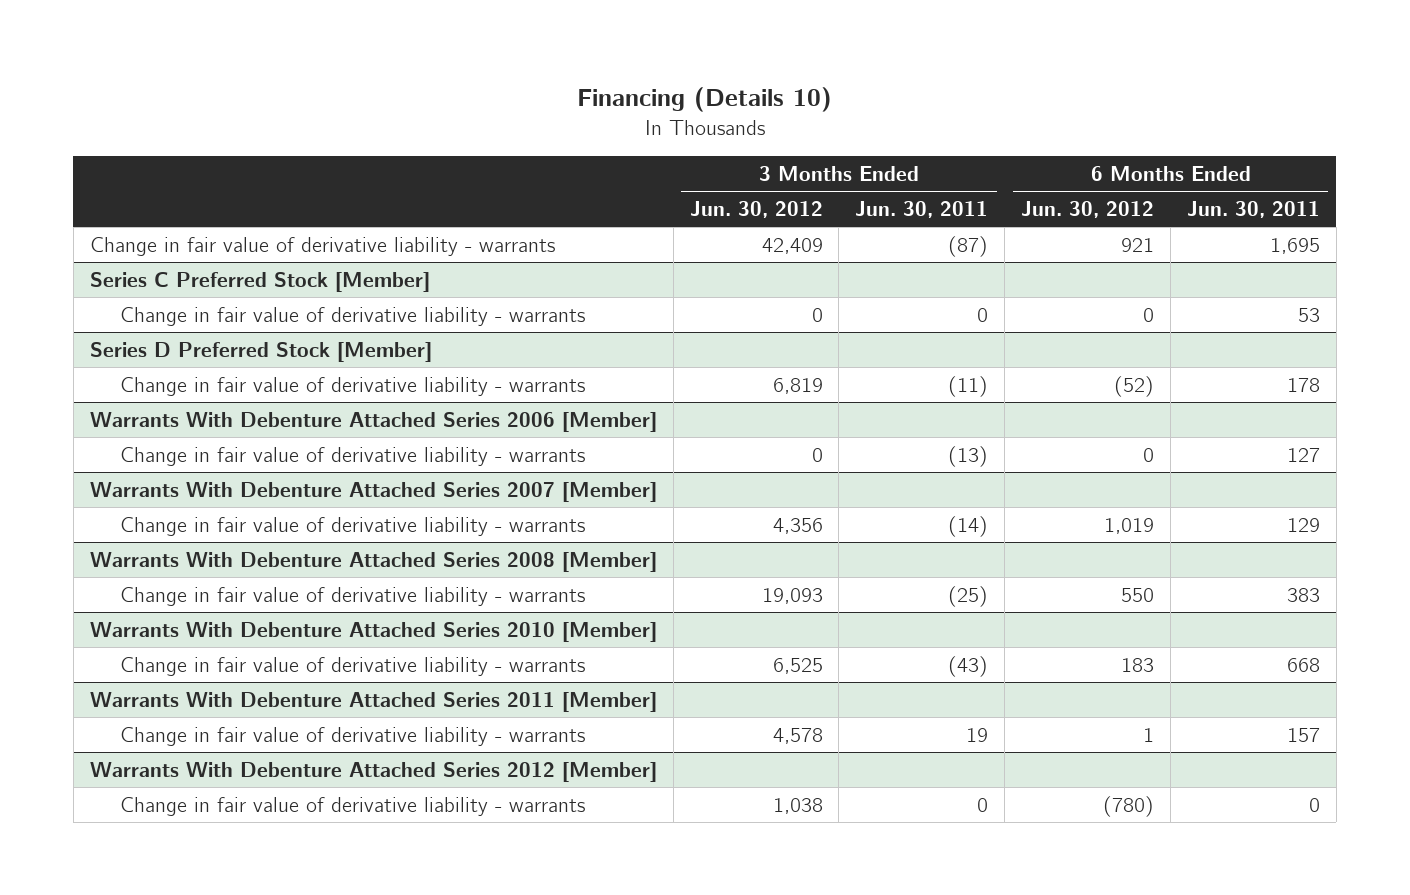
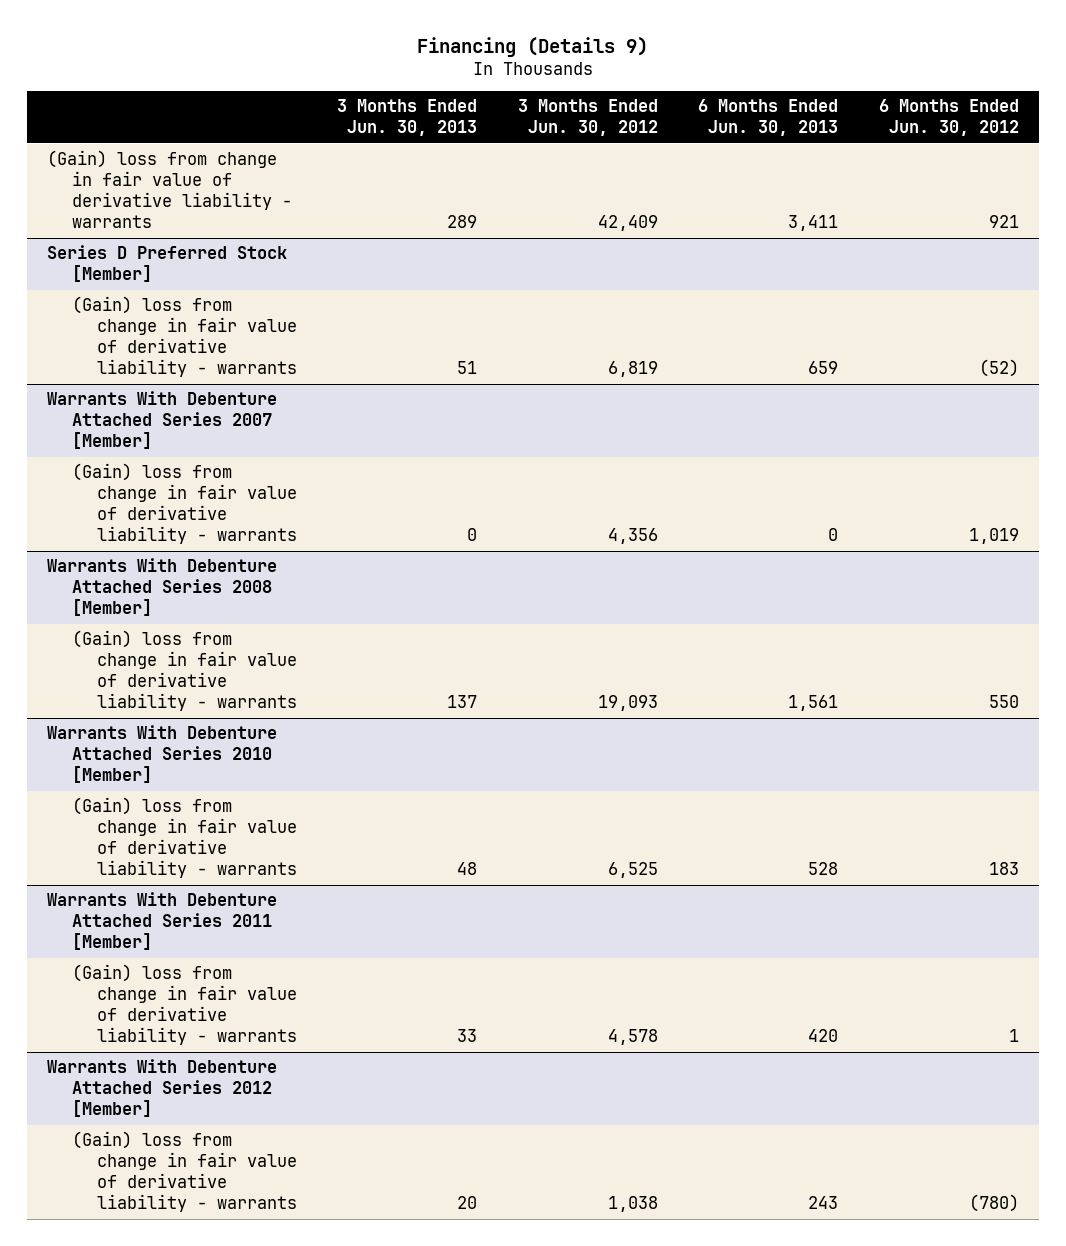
[576,87,832,113] Financing (Details 10) -> [417,36,649,57] Financing (Details 9)
[855,201,989,219] Jun. 30, 2011 -> none
[1186,201,1320,219] Jun. 30, 2011 -> none
none -> [337,99,478,137] 3 Months Ended Jun. 30, 2013
none -> [698,99,839,137] 6 Months Ended Jun. 30, 2013
[89,271,430,292] Series C Preferred Stock [Member] -> none
[120,306,586,326] Change in fair value of derivative liability - warrants -> none
[89,236,555,256] Change in fair value of derivative liability - warrants -> [47,150,293,229] (Gain) loss from change in fair value of derivative liability - warrants
[89,411,657,432] Warrants With Debenture Attached Series 2006 [Member] -> none
[120,446,586,466] Change in fair value of derivative liability - warrants -> none
[120,376,586,396] Change in fair value of derivative liability - warrants -> [72,296,297,378] (Gain) loss from change in fair value of derivative liability - warrants
[120,516,586,536] Change in fair value of derivative liability - warrants -> [72,463,297,545] (Gain) loss from change in fair value of derivative liability - warrants
[120,586,586,606] Change in fair value of derivative liability - warrants -> [72,630,297,712] (Gain) loss from change in fair value of derivative liability - warrants
[120,656,586,676] Change in fair value of derivative liability - warrants -> [72,797,297,879] (Gain) loss from change in fair value of derivative liability - warrants
[120,726,586,746] Change in fair value of derivative liability - warrants -> [72,964,297,1046] (Gain) loss from change in fair value of derivative liability - warrants
[120,796,586,816] Change in fair value of derivative liability - warrants -> [72,1131,297,1213] (Gain) loss from change in fair value of derivative liability - warrants

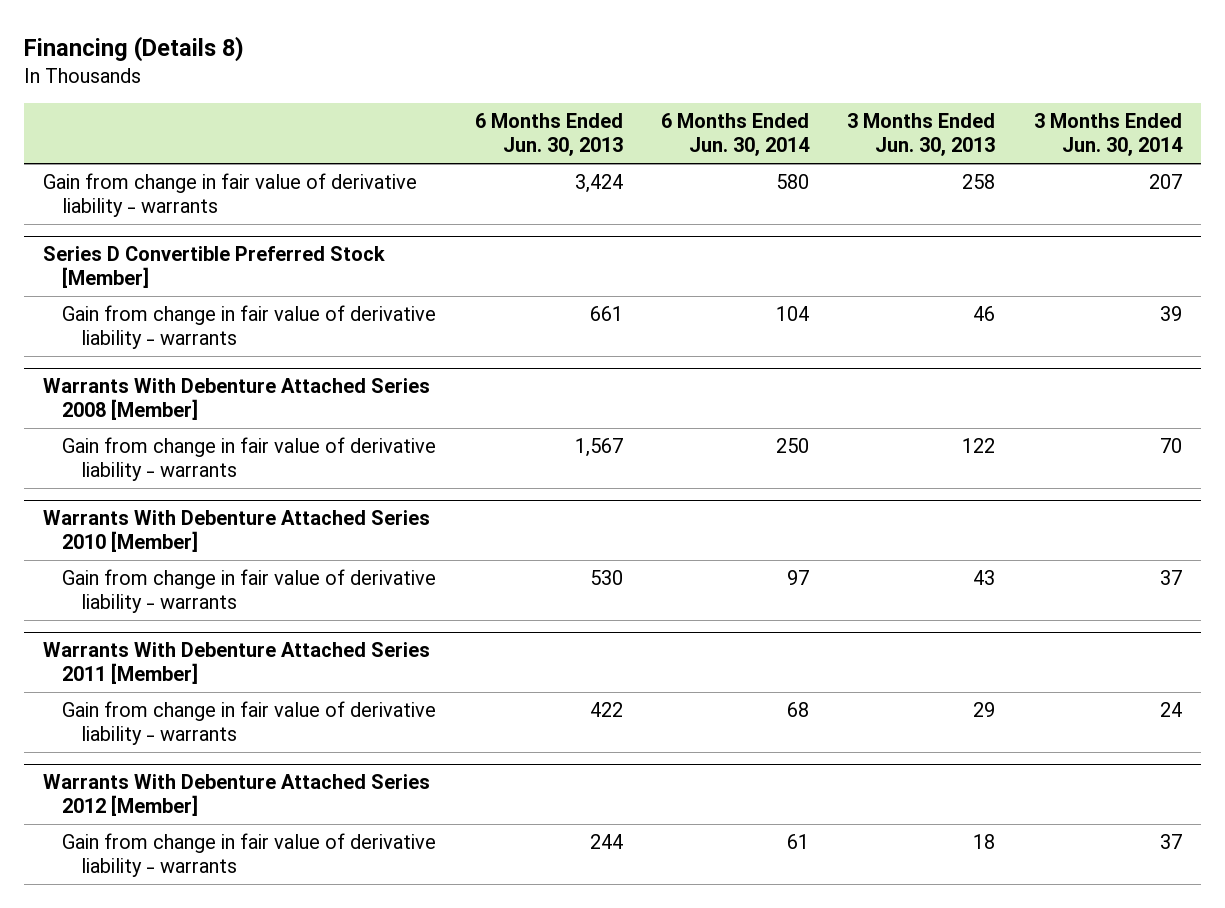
[417,36,649,57] Financing (Details 9) -> [24,35,245,62] Financing (Details 8)
[517,99,658,137] 3 Months Ended Jun. 30, 2012 -> none
[878,99,1019,137] 6 Months Ended Jun. 30, 2012 -> none
none -> [660,113,810,157] 6 Months Ended Jun. 30, 2014
none -> [1033,113,1183,157] 3 Months Ended Jun. 30, 2014
[47,391,278,450] Warrants With Debenture Attached Series 2007 [Member] -> none
[72,463,297,545] (Gain) loss from change in fair value of derivative liability - warrants -> none
[47,150,293,229] (Gain) loss from change in fair value of derivative liability - warrants -> [43,173,418,218] Gain from change in fair value of derivative liability - warrants
[447,215,478,229] 289 -> [962,174,996,190] 258
[788,215,839,232] 3,411 -> [574,174,623,194] 3,424
[47,245,288,283] Series D Preferred Stock [Member] -> [43,246,386,289] Series D Convertible Preferred Stock [Member]
[72,296,297,378] (Gain) loss from change in fair value of derivative liability - warrants -> [62,305,437,350] Gain from change in fair value of derivative liability - warrants
[457,361,478,375] 51 -> [973,306,996,322] 46
[808,361,839,375] 659 -> [589,306,623,322] 661
[72,630,297,712] (Gain) loss from change in fair value of derivative liability - warrants -> [62,437,437,482] Gain from change in fair value of derivative liability - warrants
[447,695,478,709] 137 -> [962,438,996,454] 122
[788,695,839,712] 1,561 -> [574,438,623,458] 1,567
[72,797,297,879] (Gain) loss from change in fair value of derivative liability - warrants -> [62,569,437,614] Gain from change in fair value of derivative liability - warrants
[457,862,478,876] 48 -> [973,570,996,586] 43
[808,862,839,876] 528 -> [589,570,623,586] 530
[72,964,297,1046] (Gain) loss from change in fair value of derivative liability - warrants -> [62,701,437,746] Gain from change in fair value of derivative liability - warrants
[457,1029,478,1043] 33 -> [973,702,996,718] 29
[808,1029,839,1043] 420 -> [589,702,623,718] 422
[72,1131,297,1213] (Gain) loss from change in fair value of derivative liability - warrants -> [62,833,437,878] Gain from change in fair value of derivative liability - warrants
[457,1196,478,1210] 20 -> [973,834,996,850] 18
[808,1196,839,1210] 243 -> [589,834,623,850] 244

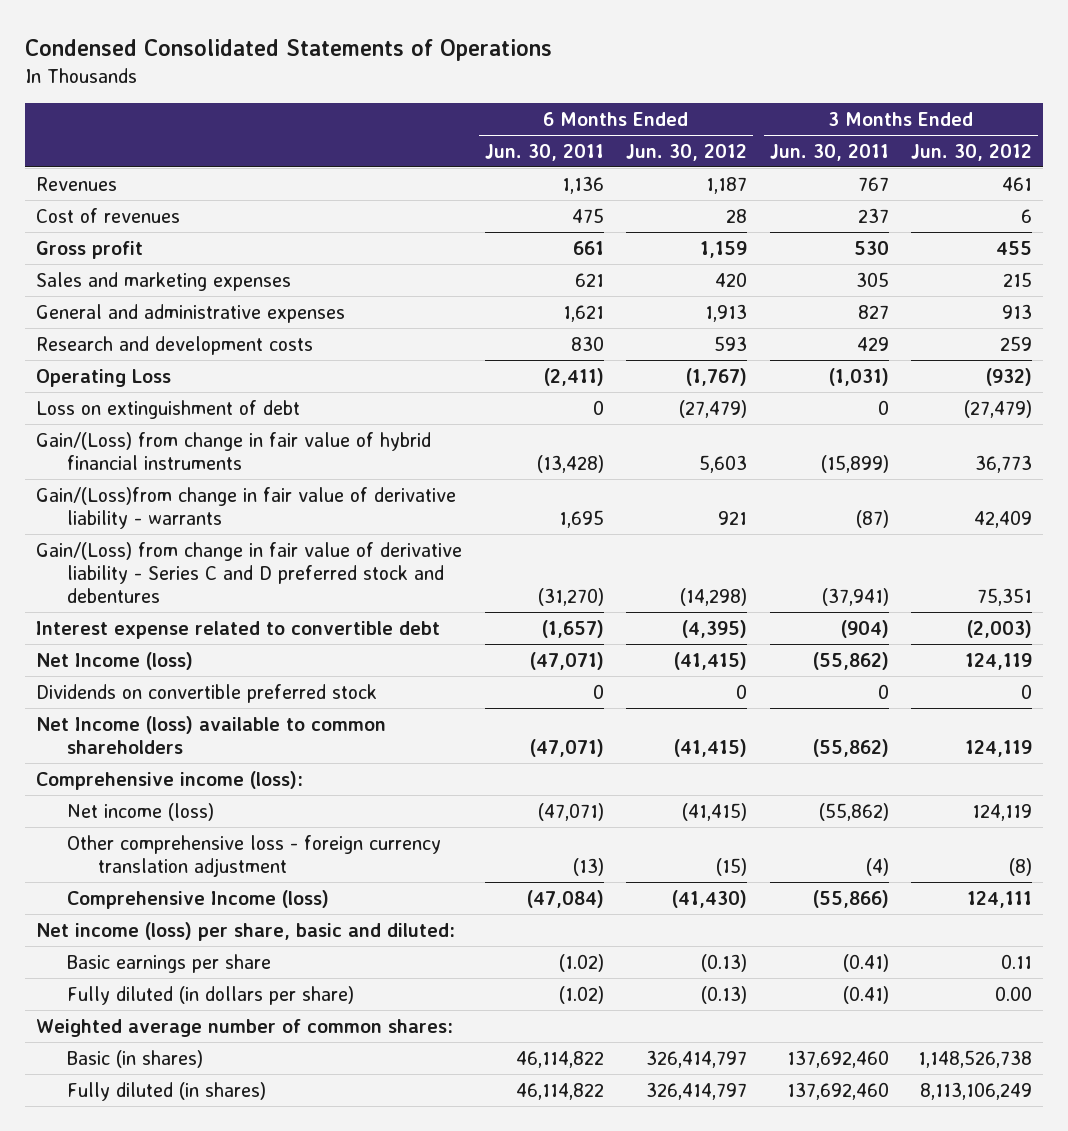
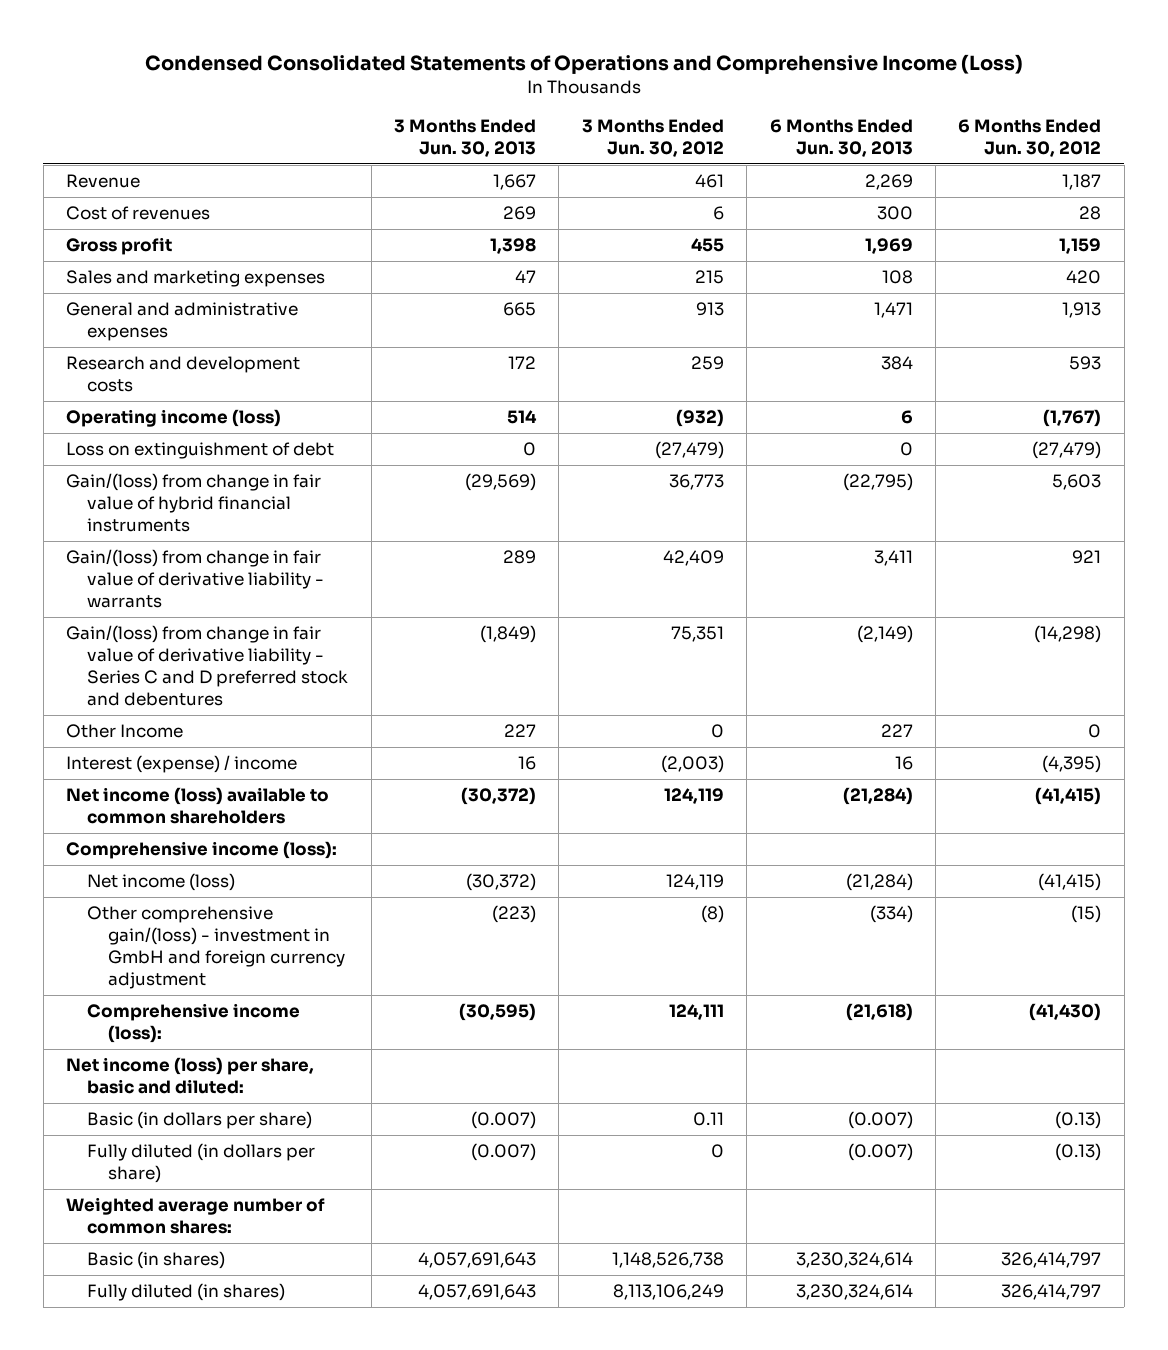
[25,39,553,62] Condensed Consolidated Statements of Operations -> [144,53,1023,74] Condensed Consolidated Statements of Operations and Comprehensive Income (Loss)
[484,143,604,161] Jun. 30, 2011 -> none
[769,143,889,161] Jun. 30, 2011 -> none
none -> [393,118,536,157] 3 Months Ended Jun. 30, 2013
none -> [769,118,913,157] 6 Months Ended Jun. 30, 2013
[36,176,118,191] Revenues -> [66,174,141,189] Revenue
[36,368,172,387] Operating Loss -> [66,409,282,428] Operating income (loss)
[36,651,194,670] Net Income (loss) -> none
[36,683,378,703] Dividends on convertible preferred stock -> none
[36,431,432,470] Gain/(Loss) from change in fair value of hybrid financial instruments -> [66,473,322,533] Gain/(loss) from change in fair value of hybrid financial instruments
[36,486,457,529] Gain/(Loss)from change in fair value of derivative liability - warrants -> [66,549,325,609] Gain/(loss) from change in fair value of derivative liability - warrants
[36,541,463,603] Gain/(Loss) from change in fair value of derivative liability - Series C and D preferred stock and debentures -> [66,625,349,706] Gain/(loss) from change in fair value of derivative liability - Series C and D preferred stock and debentures
none -> [66,724,184,739] Other Income
[36,620,441,639] Interest expense related to convertible debt -> [66,755,298,774] Interest (expense) / income
[36,715,387,754] Net Income (loss) available to common shareholders -> [66,787,330,825] Net income (loss) available to common shareholders
[66,834,441,877] Other comprehensive loss - foreign currency translation adjustment -> [87,906,345,989] Other comprehensive gain/(loss) - investment in GmbH and foreign currency adjustment
[66,889,329,909] Comprehensive Income (loss) -> [87,1003,301,1044] Comprehensive income (loss):
[66,953,271,973] Basic earnings per share -> [87,1111,313,1130] Basic (in dollars per share)
[994,985,1032,1001] 0.00 -> [710,1144,724,1159] 0

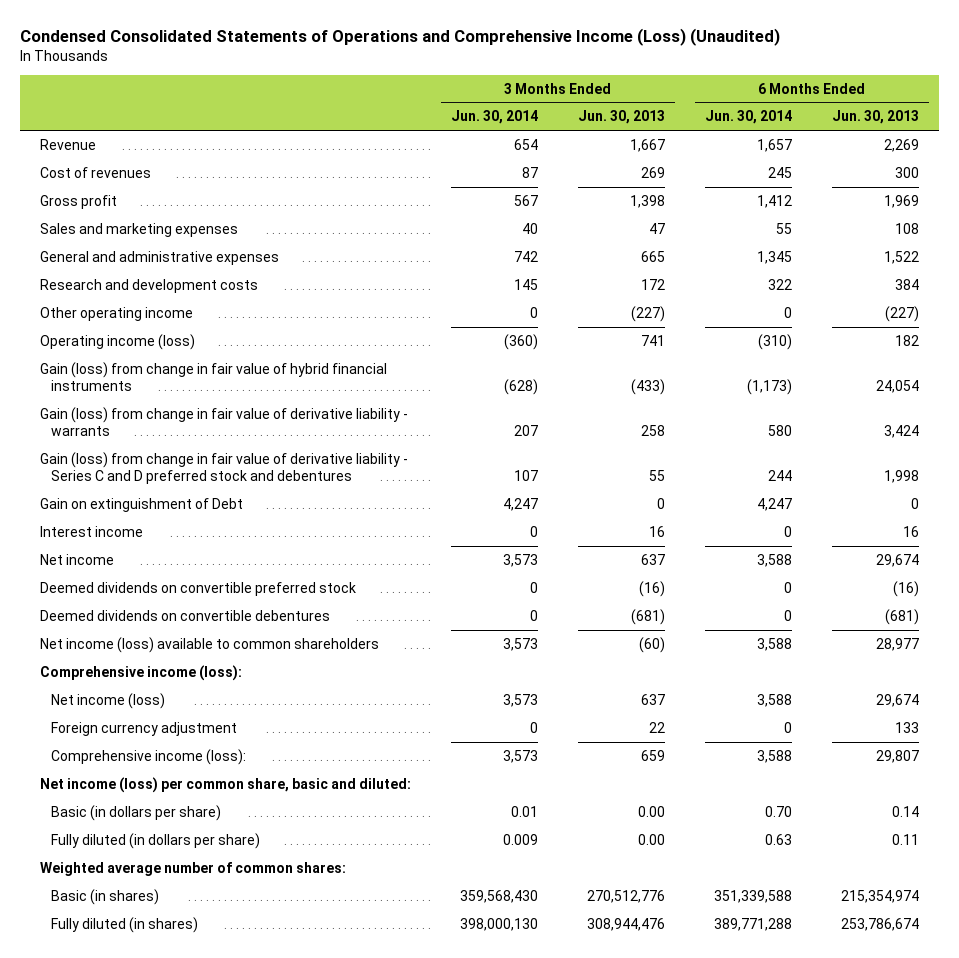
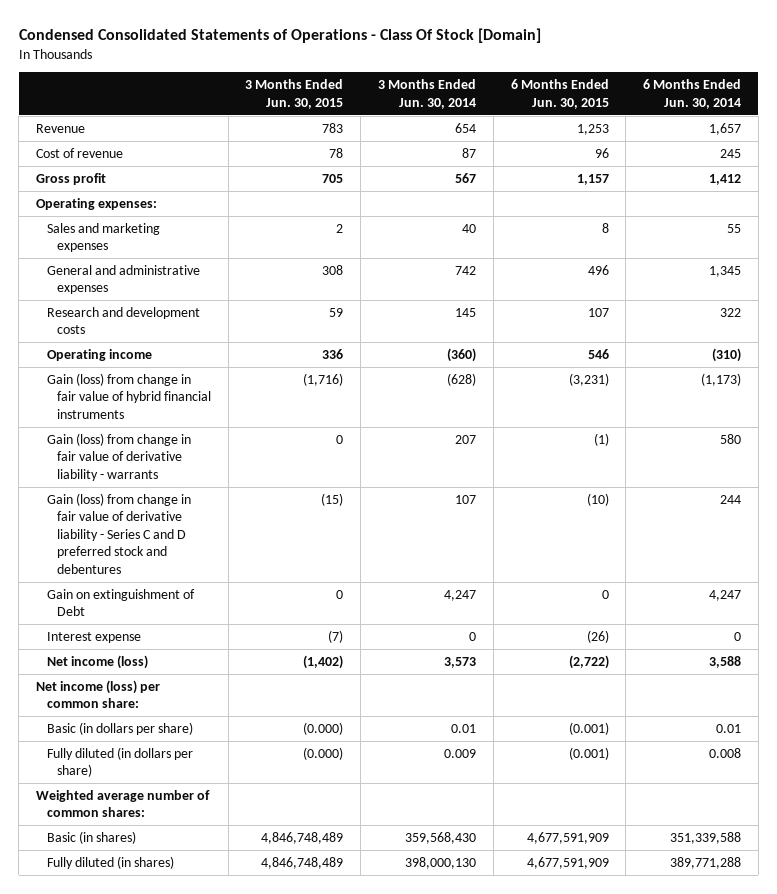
[19,27,780,46] Condensed Consolidated Statements of Operations and Comprehensive Income (Loss) (Unaudited) -> [18,28,541,44] Condensed Consolidated Statements of Operations - Class Of Stock [Domain]
[577,110,665,125] Jun. 30, 2013 -> none
[832,110,920,125] Jun. 30, 2013 -> none
none -> [245,79,344,109] 3 Months Ended Jun. 30, 2015
none -> [510,79,609,109] 6 Months Ended Jun. 30, 2015
[39,166,151,178] Cost of revenues -> [36,147,124,158] Cost of revenue
none -> [36,197,158,210] Operating expenses:
[39,306,193,321] Other operating income -> none
[39,333,195,350] Operating income (loss) -> [46,348,152,361] Operating income
[39,525,143,537] Interest income -> none
[39,553,114,565] Net income -> none
[39,581,356,596] Deemed dividends on convertible preferred stock -> none
[39,609,330,621] Deemed dividends on convertible debentures -> none
[39,636,379,653] Net income (loss) available to common shareholders -> none
[39,664,242,681] Comprehensive income (loss): -> none
none -> [46,631,141,643] Interest expense
[51,721,238,736] Foreign currency adjustment -> none
[51,748,247,765] Comprehensive income (loss): -> none
[39,776,411,793] Net income (loss) per common share, basic and diluted: -> [36,679,161,709] Net income (loss) per common share:
[765,805,793,817] 0.70 -> [716,723,742,733] 0.01
[765,833,793,845] 0.63 -> [709,747,742,758] 0.008

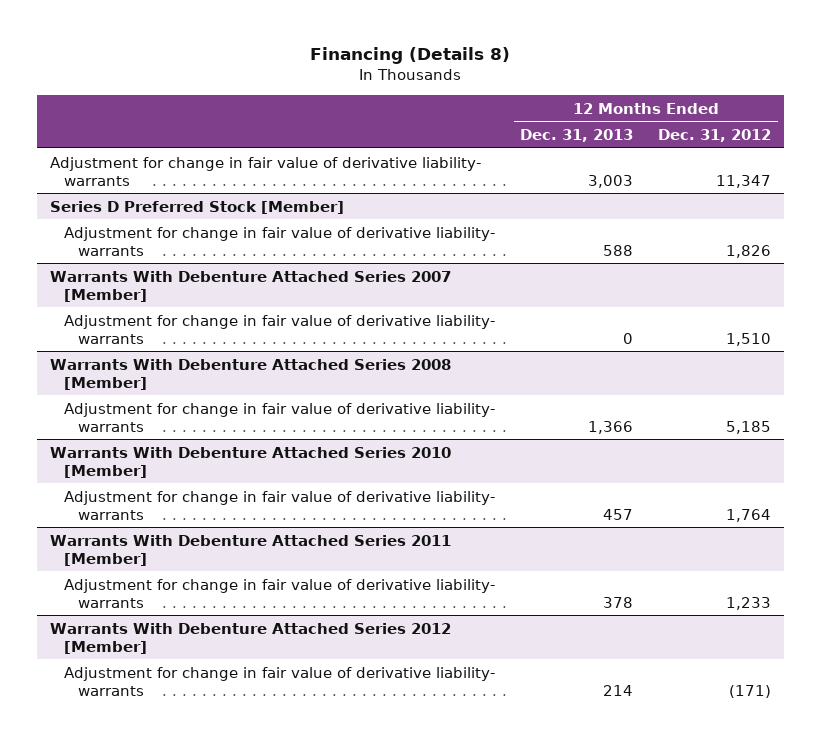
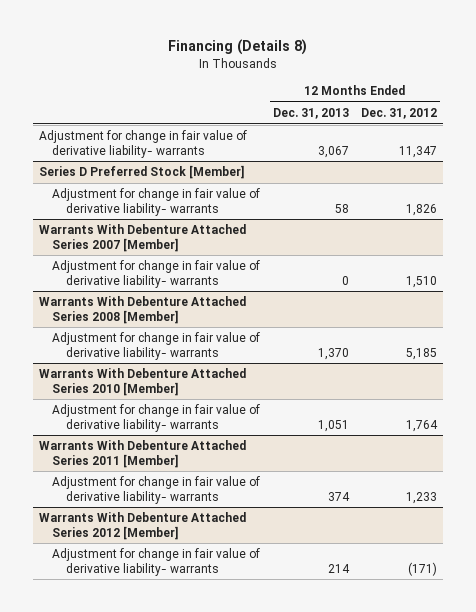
[588,174,634,188] 3,003 -> [317,145,349,158] 3,067
[603,244,634,256] 588 -> [334,203,349,213] 58
[588,420,634,434] 1,366 -> [317,347,349,360] 1,370
[603,508,634,520] 457 -> [317,419,349,432] 1,051
[603,596,634,608] 378 -> [327,491,350,501] 374

